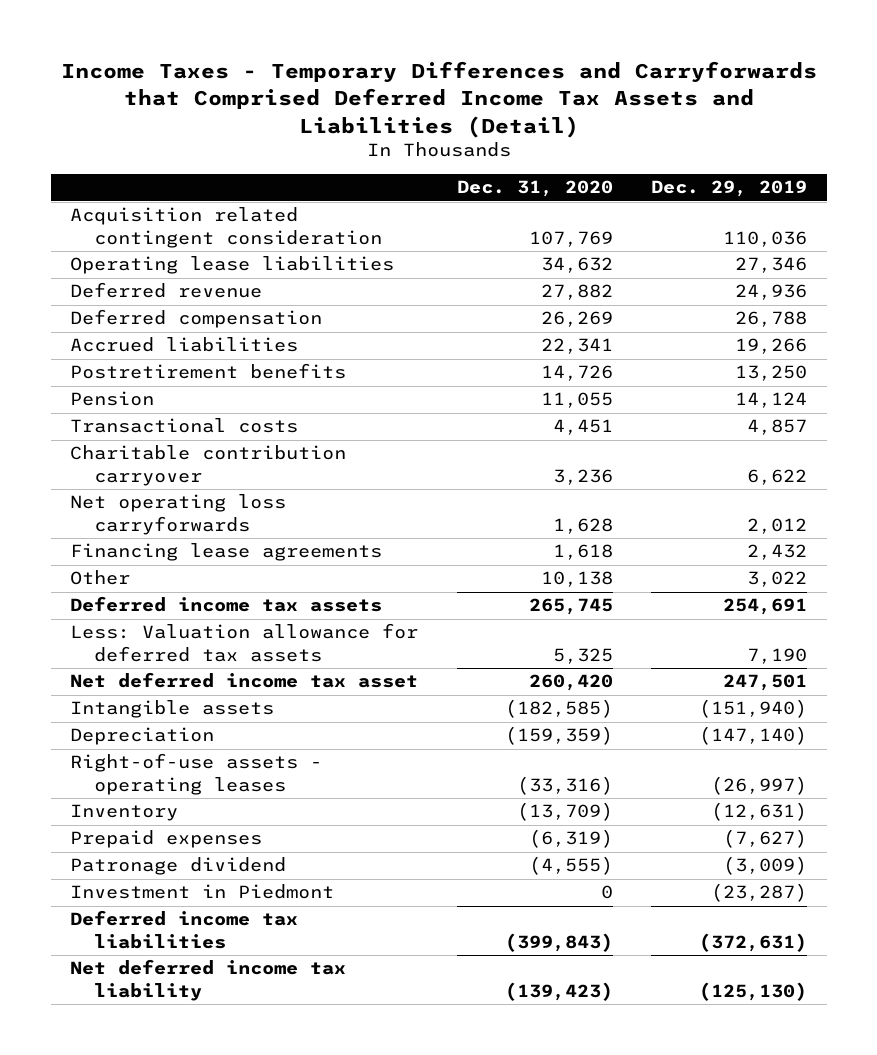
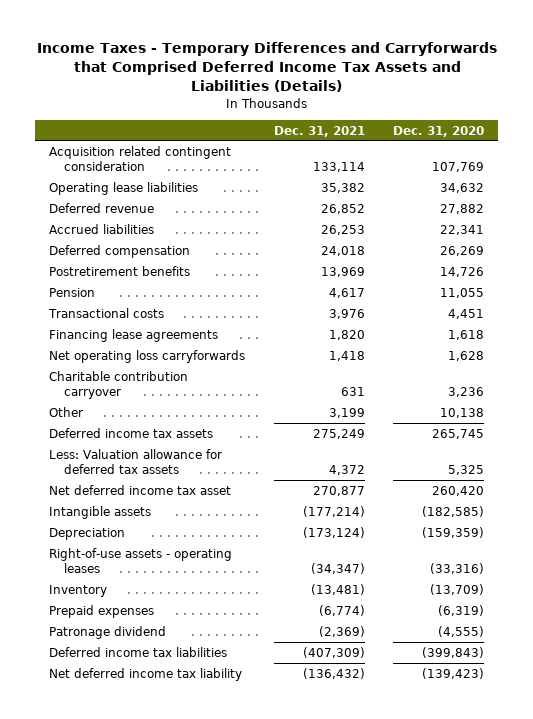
[60,60,817,138] Income Taxes - Temporary Differences and Carryforwards that Comprised Deferred Income Tax Assets and Liabilities (Detail) -> [36,42,497,93] Income Taxes - Temporary Differences and Carryforwards that Comprised Deferred Income Tax Assets and Liabilities (Details)
[651,180,808,198] Dec. 29, 2019 -> none
none -> [273,125,365,137] Dec. 31, 2021
[69,309,322,329] Deferred compensation -> [48,244,190,258] Deferred compensation
[69,494,286,535] Net operating loss carryforwards -> [48,349,245,363] Net operating loss carryforwards
[69,445,346,486] Charitable contribution carryover -> [48,370,188,399] Charitable contribution carryover
[69,884,334,900] Investment in Piedmont -> none

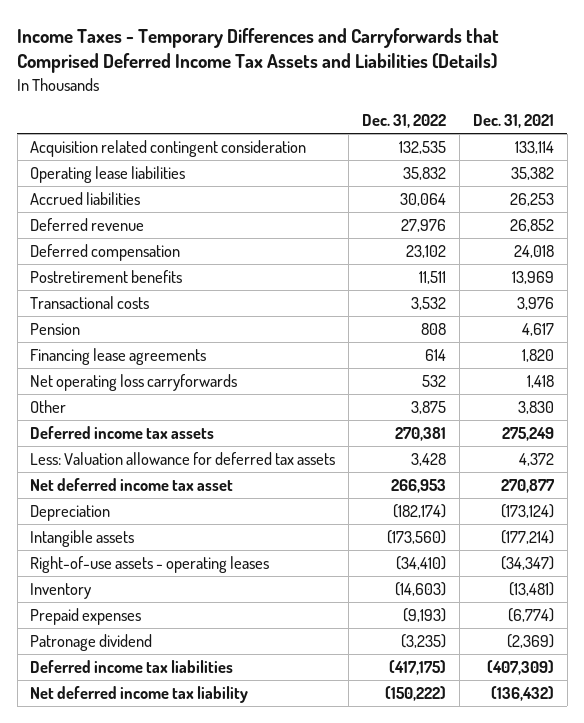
[393,125,485,137] Dec. 31, 2020 -> none
none -> [362,114,447,129] Dec. 31, 2022
[48,202,154,213] Deferred revenue -> [30,218,145,232] Deferred revenue
[48,287,95,297] Pension -> [30,323,81,336] Pension
[48,370,188,399] Charitable contribution carryover -> none
[328,407,365,418] 3,199 -> [518,401,555,415] 3,830
[48,505,151,519] Intangible assets -> [30,530,135,548] Intangible assets

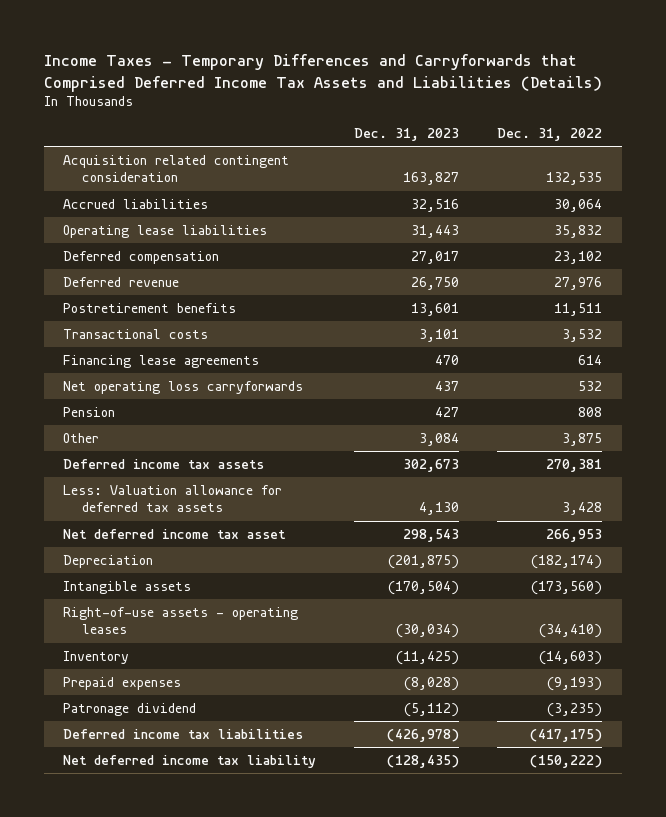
[473,114,555,129] Dec. 31, 2021 -> none
none -> [354,128,460,142] Dec. 31, 2023
[30,166,186,184] Operating lease liabilities -> [63,224,268,238] Operating lease liabilities
[30,218,145,232] Deferred revenue -> [63,276,180,287] Deferred revenue
[30,323,81,336] Pension -> [63,406,116,417] Pension

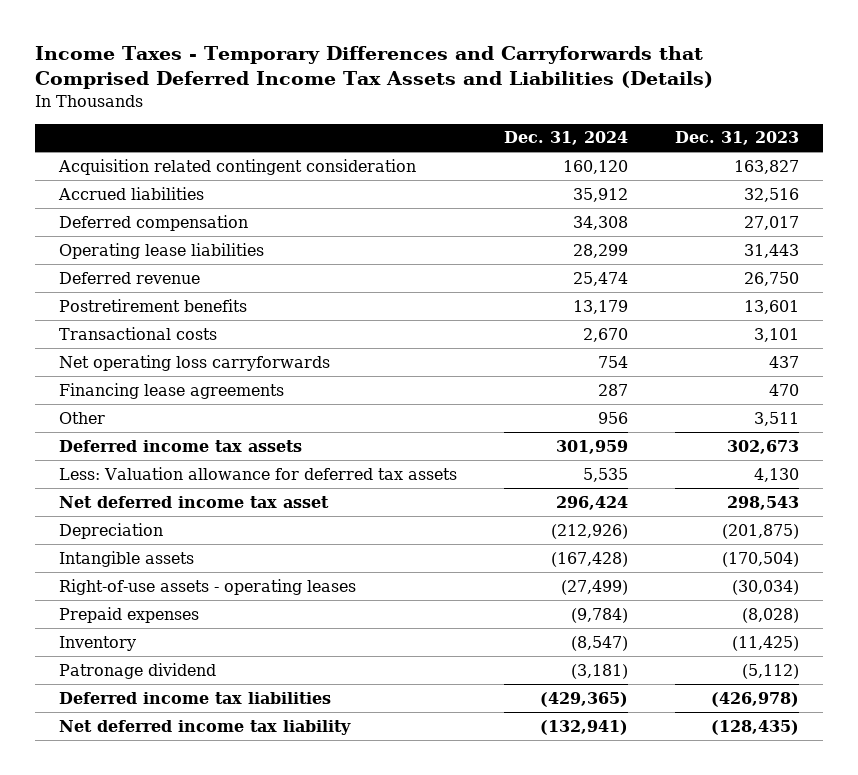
[497,128,603,142] Dec. 31, 2022 -> none
none -> [503,131,628,146] Dec. 31, 2024
[63,224,268,238] Operating lease liabilities -> [58,242,264,259] Operating lease liabilities
[63,406,116,417] Pension -> none
[63,354,260,368] Financing lease agreements -> [58,382,284,399] Financing lease agreements
[419,432,460,446] 3,084 -> [754,411,800,426] 3,511
[63,650,130,664] Inventory -> [58,635,136,651] Inventory

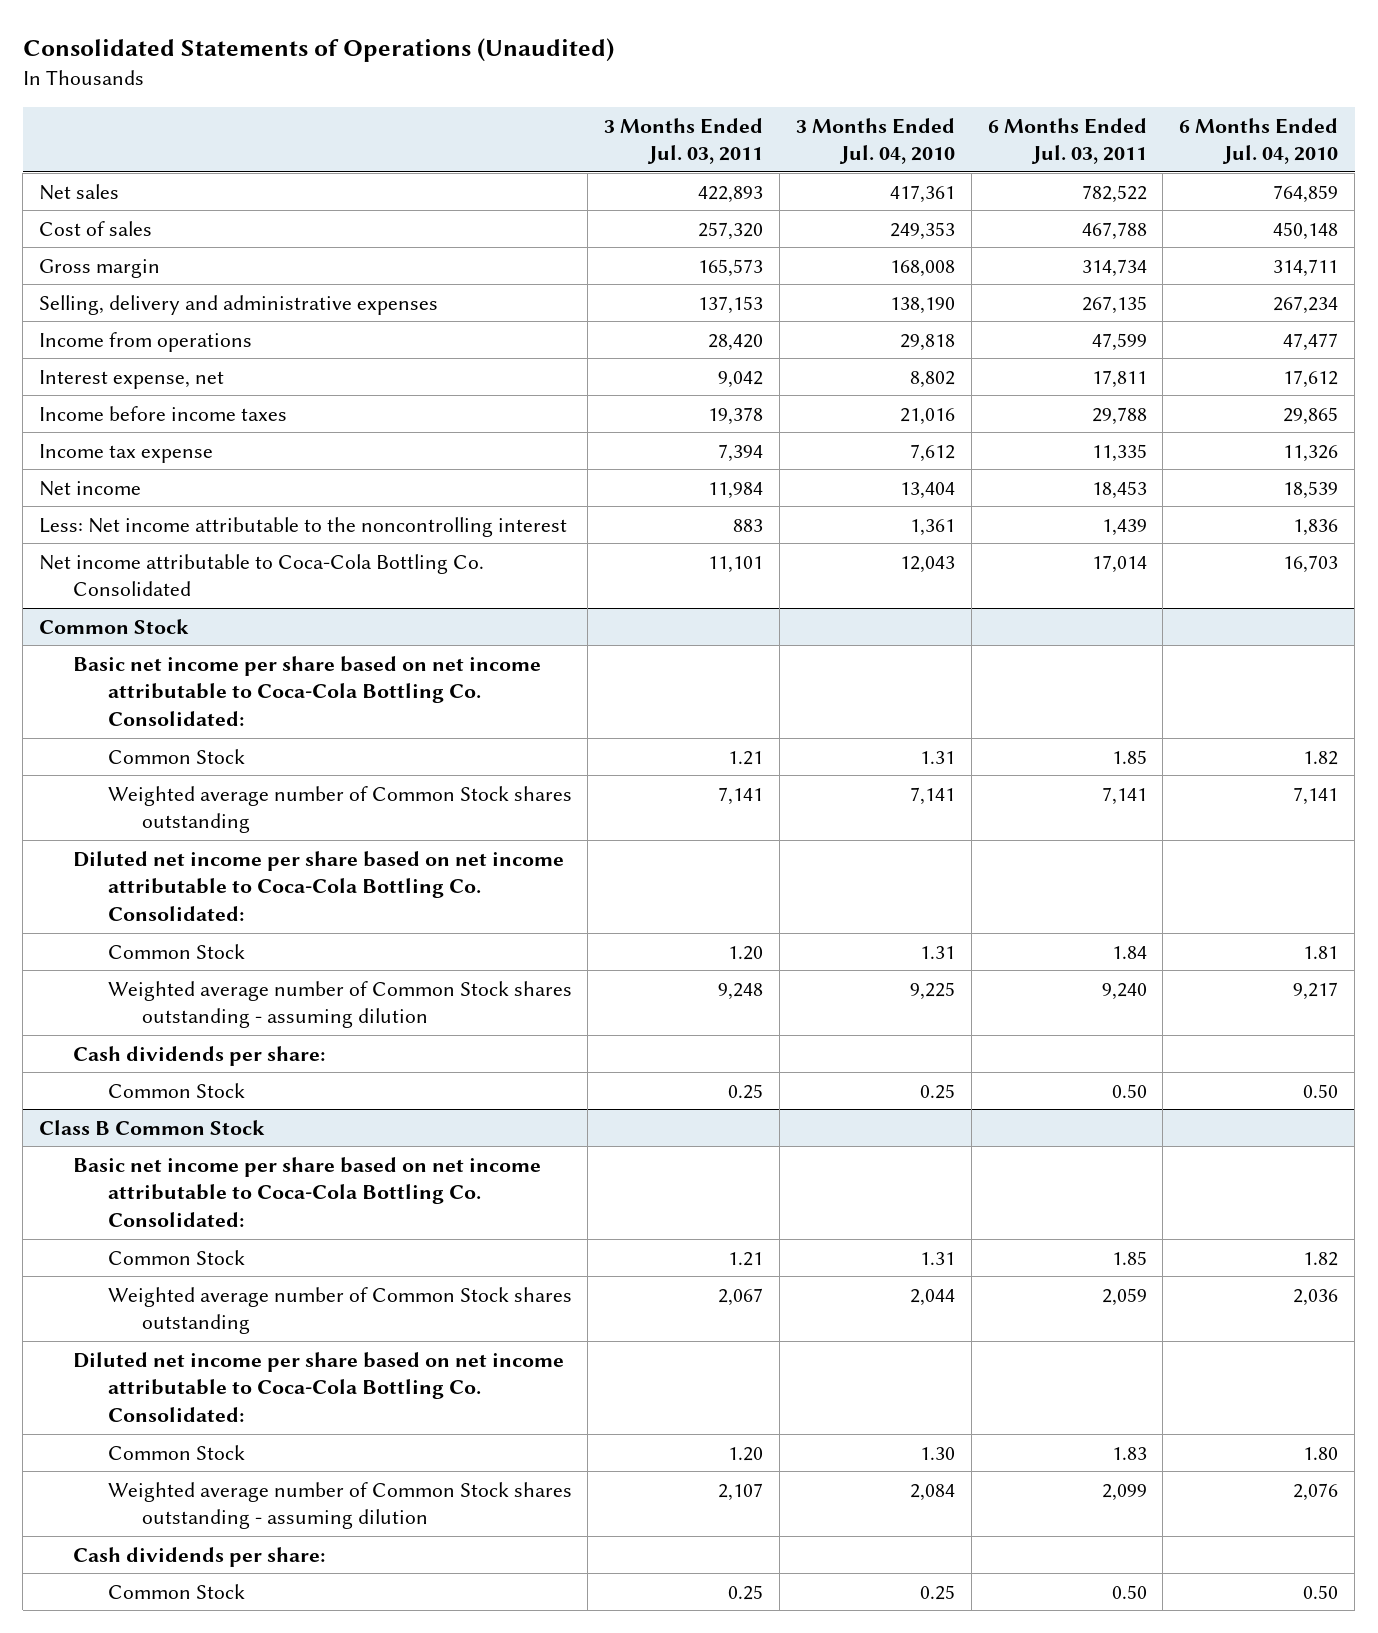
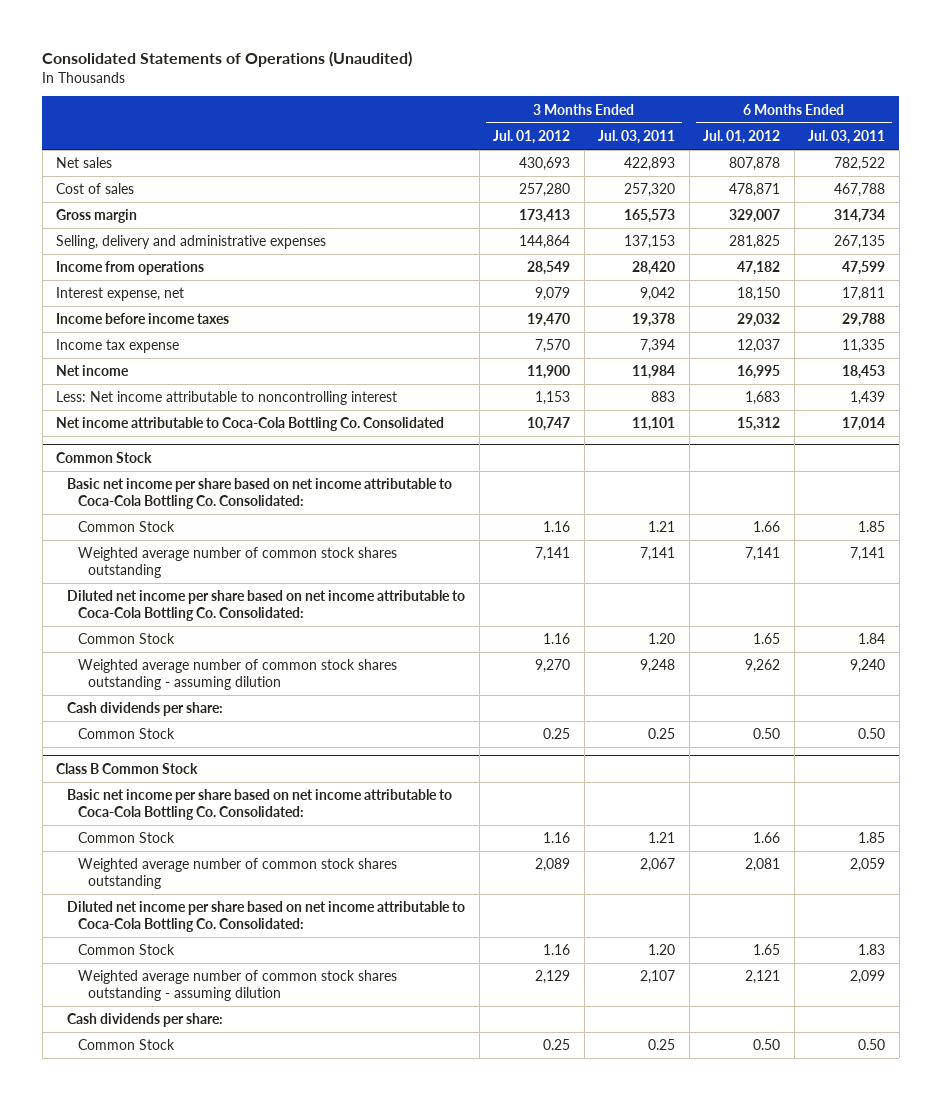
[795,117,955,165] 3 Months Ended Jul. 04, 2010 -> none
[1179,117,1339,165] 6 Months Ended Jul. 04, 2010 -> none
none -> [493,130,571,145] Jul. 01, 2012
none -> [703,130,781,145] Jul. 01, 2012
[39,516,568,537] Less: Net income attributable to the noncontrolling interest -> [56,391,398,406] Less: Net income attributable to noncontrolling interest
[107,785,572,834] Weighted average number of Common Stock shares outstanding -> [77,547,397,579] Weighted average number of common stock shares outstanding
[107,980,572,1029] Weighted average number of Common Stock shares outstanding - assuming dilution -> [77,659,397,691] Weighted average number of common stock shares outstanding - assuming dilution
[107,1286,572,1335] Weighted average number of Common Stock shares outstanding -> [77,858,397,890] Weighted average number of common stock shares outstanding
[107,1481,572,1530] Weighted average number of Common Stock shares outstanding - assuming dilution -> [77,970,397,1002] Weighted average number of common stock shares outstanding - assuming dilution

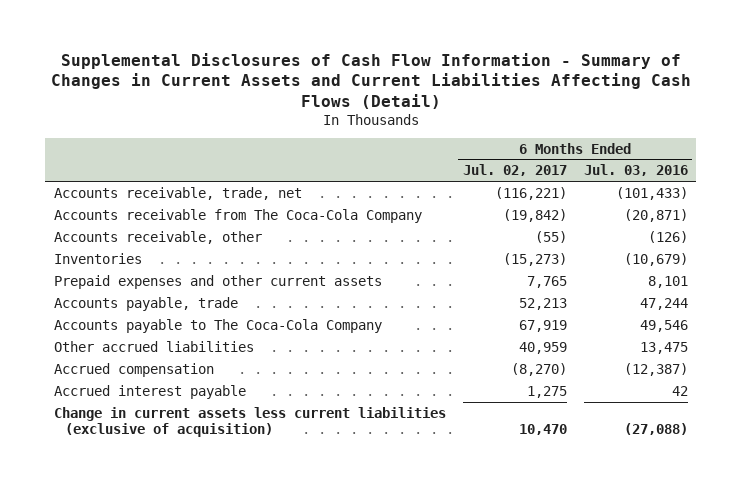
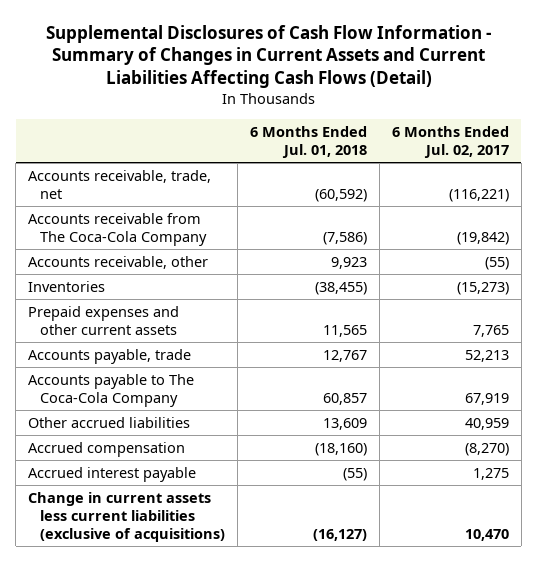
[583,164,688,177] Jul. 03, 2016 -> none
none -> [250,125,368,158] 6 Months Ended Jul. 01, 2018
[53,406,446,438] Change in current assets less current liabilities (exclusive of acquisition) -> [28,492,226,543] Change in current assets less current liabilities (exclusive of acquisitions)

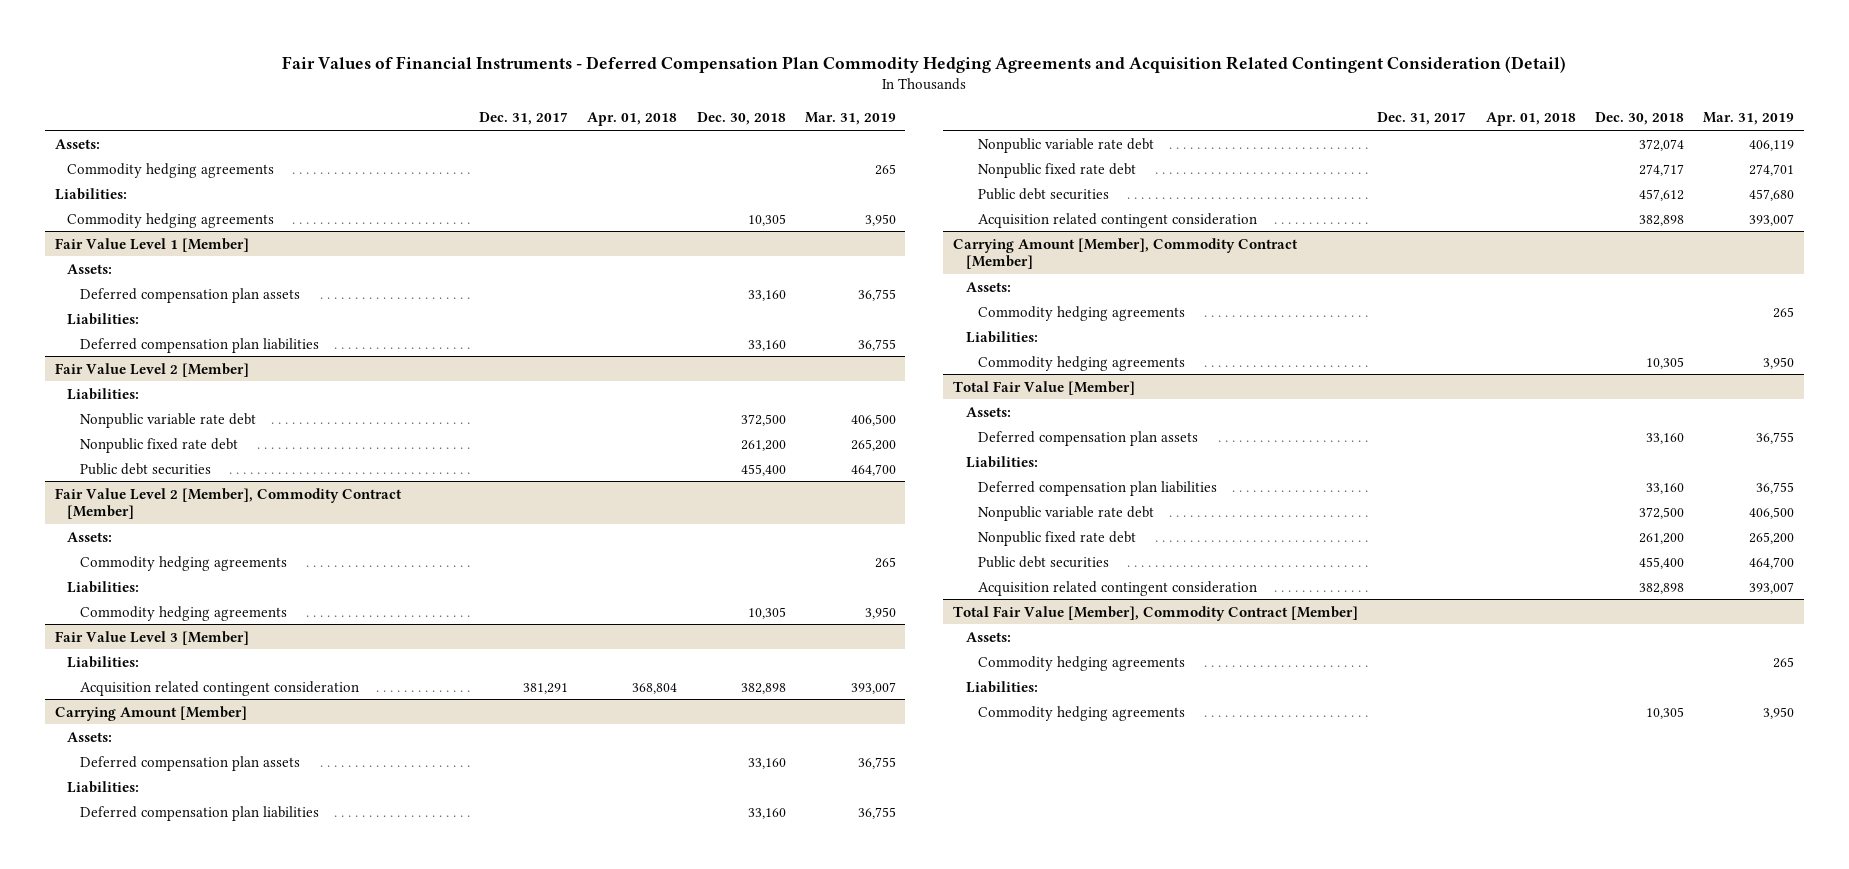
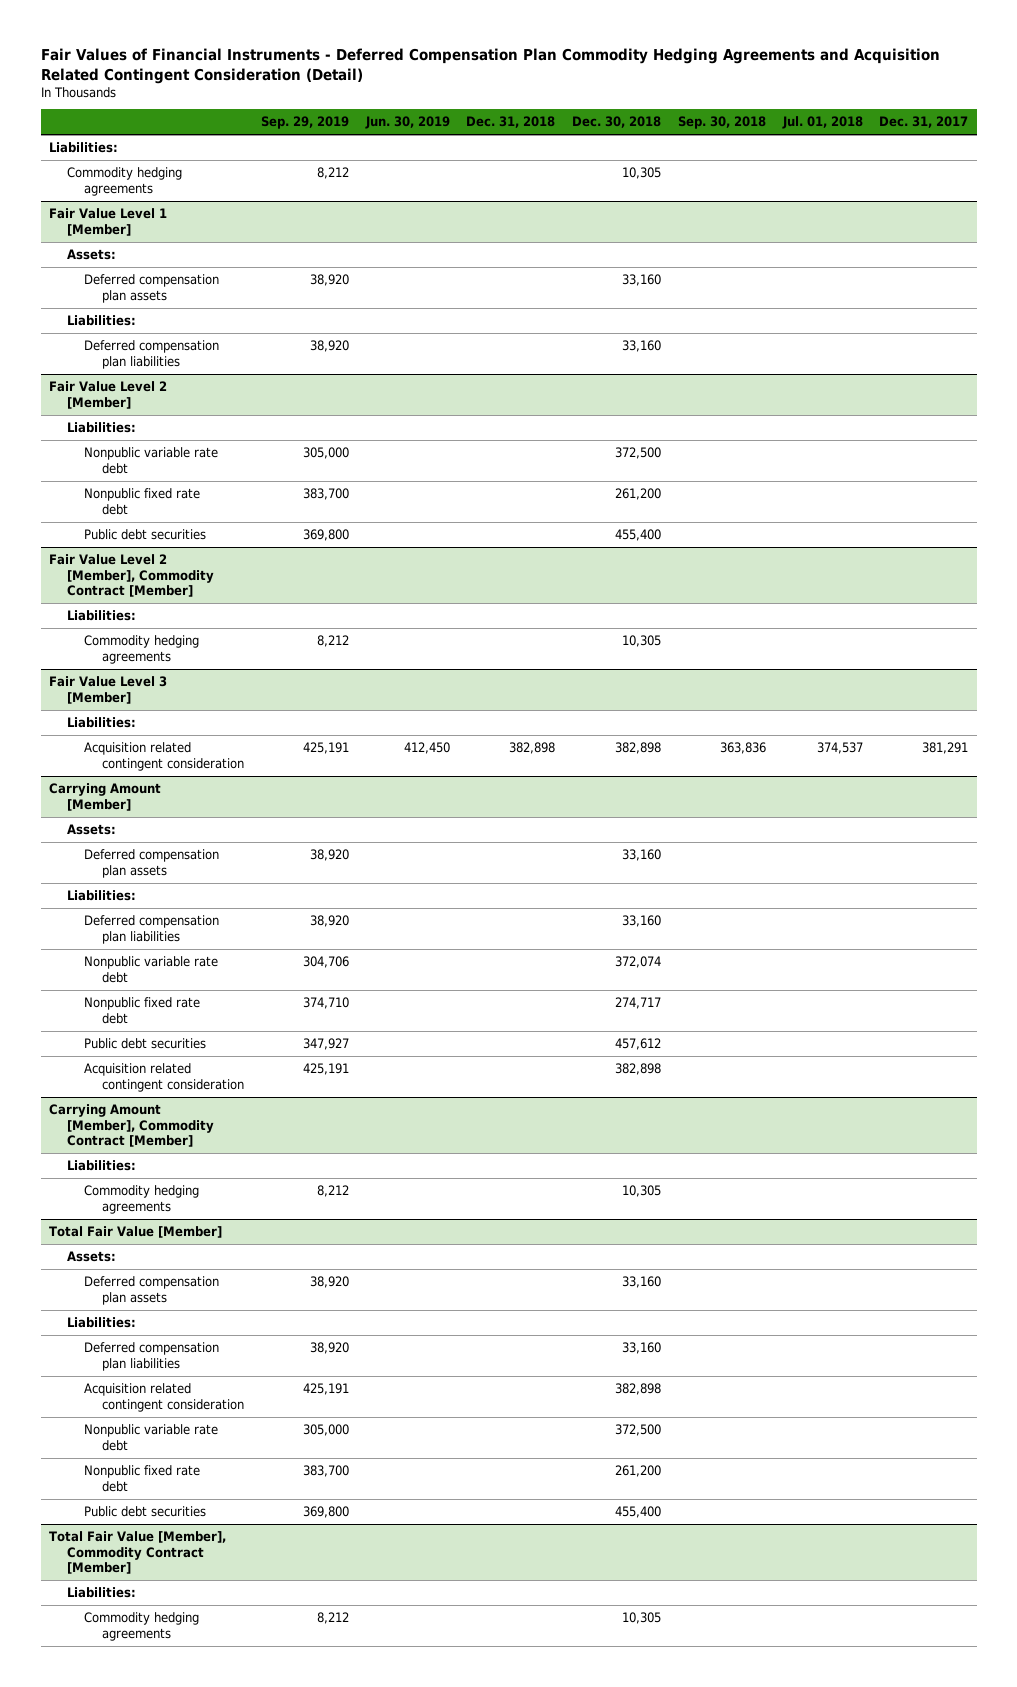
[587,112,678,127] Apr. 01, 2018 -> none
[804,112,896,126] Mar. 31, 2019 -> none
none -> [260,116,349,130] Sep. 29, 2019
none -> [364,116,450,130] Jun. 30, 2019
none -> [466,116,556,129] Dec. 31, 2018
none -> [677,116,766,130] Sep. 30, 2018
none -> [781,116,863,130] Jul. 01, 2018
[54,138,100,149] Assets: -> none
[67,162,275,178] Commodity hedging agreements -> none
[67,531,113,542] Assets: -> none
[79,555,287,571] Commodity hedging agreements -> none
[965,281,1011,292] Assets: -> none
[978,305,1186,321] Commodity hedging agreements -> none
[978,580,1258,596] Acquisition related contingent consideration -> [84,1383,245,1412] Acquisition related contingent consideration
[965,631,1011,642] Assets: -> none
[978,655,1186,671] Commodity hedging agreements -> none

